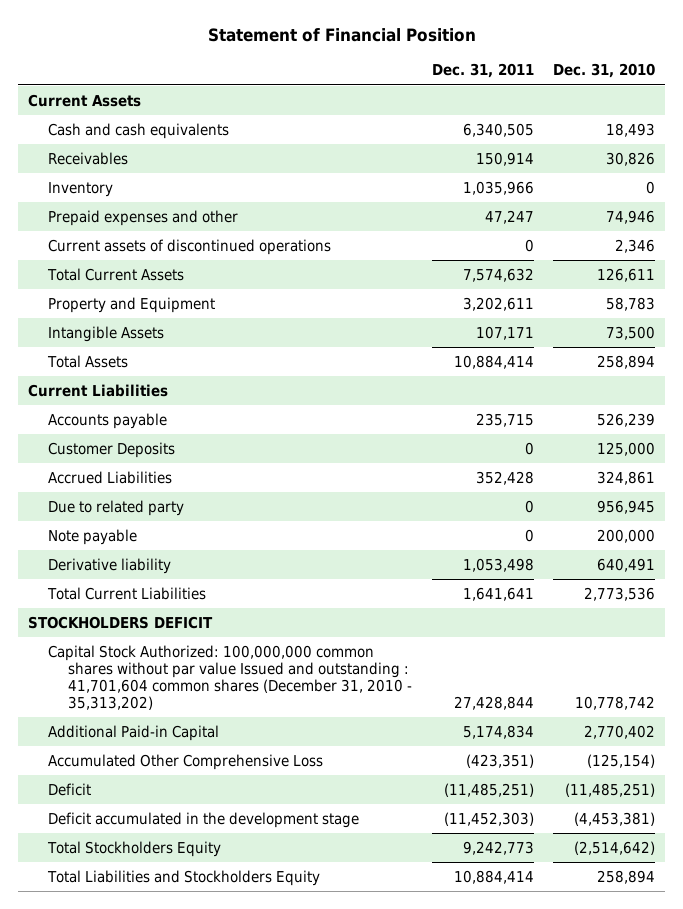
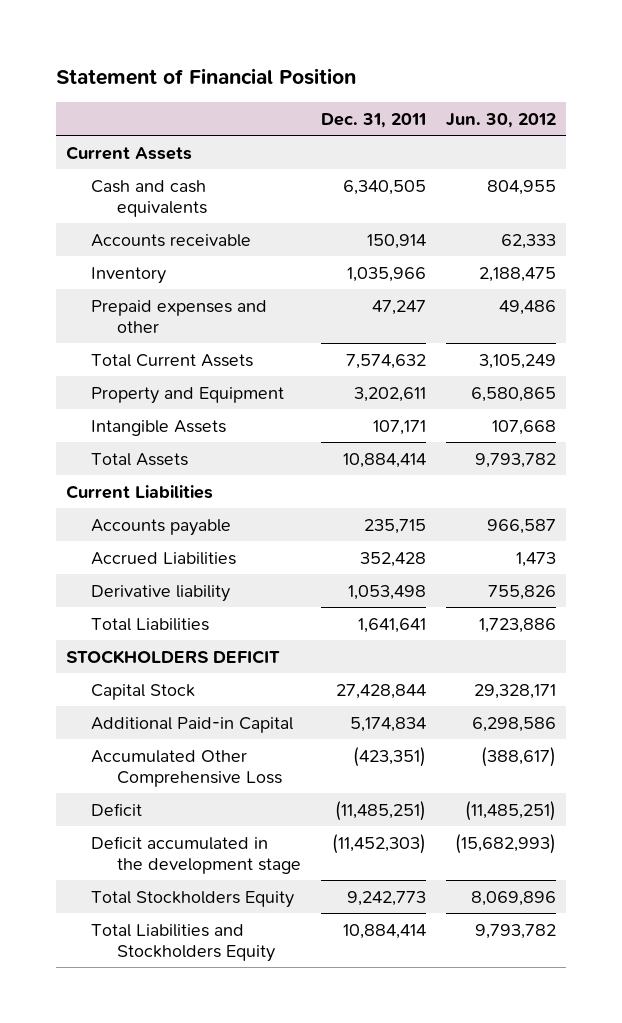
[553,63,656,79] Dec. 31, 2010 -> none
none -> [445,112,556,128] Jun. 30, 2012
[47,151,128,165] Receivables -> [91,233,252,247] Accounts receivable
[47,238,331,255] Current assets of discontinued operations -> none
[47,441,175,458] Customer Deposits -> none
[47,499,184,516] Due to related party -> none
[47,528,137,545] Note payable -> none
[46,586,206,600] Total Current Liabilities -> [91,617,210,631] Total Liabilities
[47,644,412,711] Capital Stock Authorized: 100,000,000 common shares without par value Issued and outstanding : 41,701,604 common shares (December 31, 2010 - 35,313,202) -> [91,683,196,700] Capital Stock

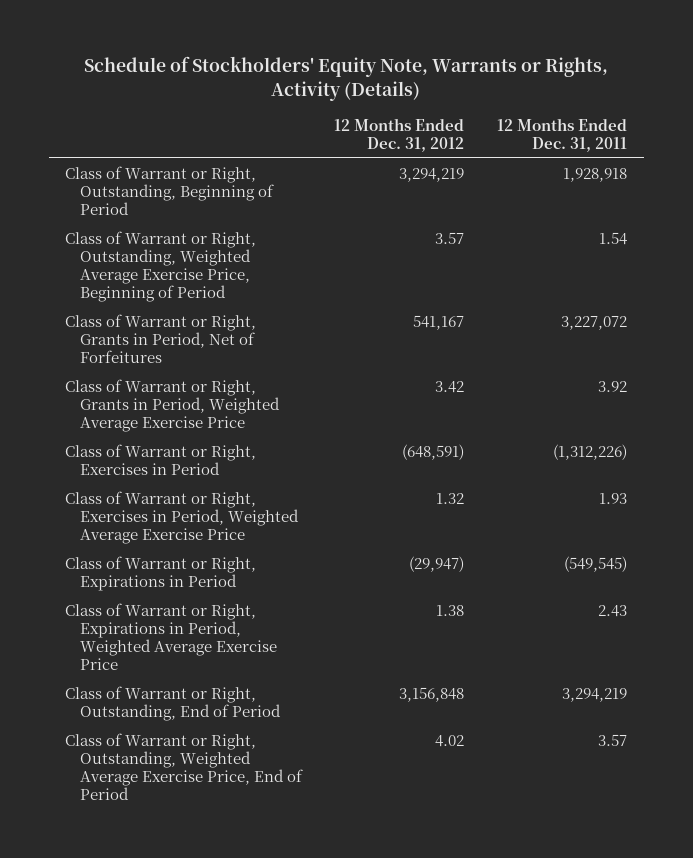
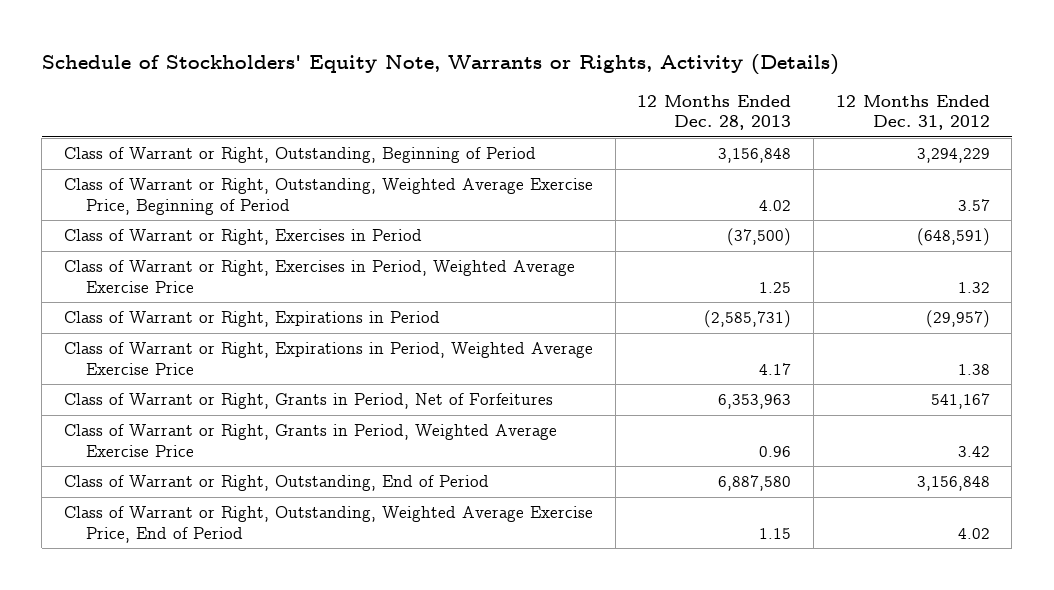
[497,117,628,152] 12 Months Ended Dec. 31, 2011 -> none
none -> [637,95,792,131] 12 Months Ended Dec. 28, 2013
[399,168,465,183] 3,294,219 -> [916,148,990,164] 3,294,229
[409,556,465,573] (29,947) -> [925,310,990,329] (29,957)
[65,314,257,364] Class of Warrant or Right, Grants in Period, Net of Forfeitures -> [64,393,554,410] Class of Warrant or Right, Grants in Period, Net of Forfeitures
[65,379,280,433] Class of Warrant or Right, Grants in Period, Weighted Average Exercise Price -> [64,424,558,457] Class of Warrant or Right, Grants in Period, Weighted Average Exercise Price

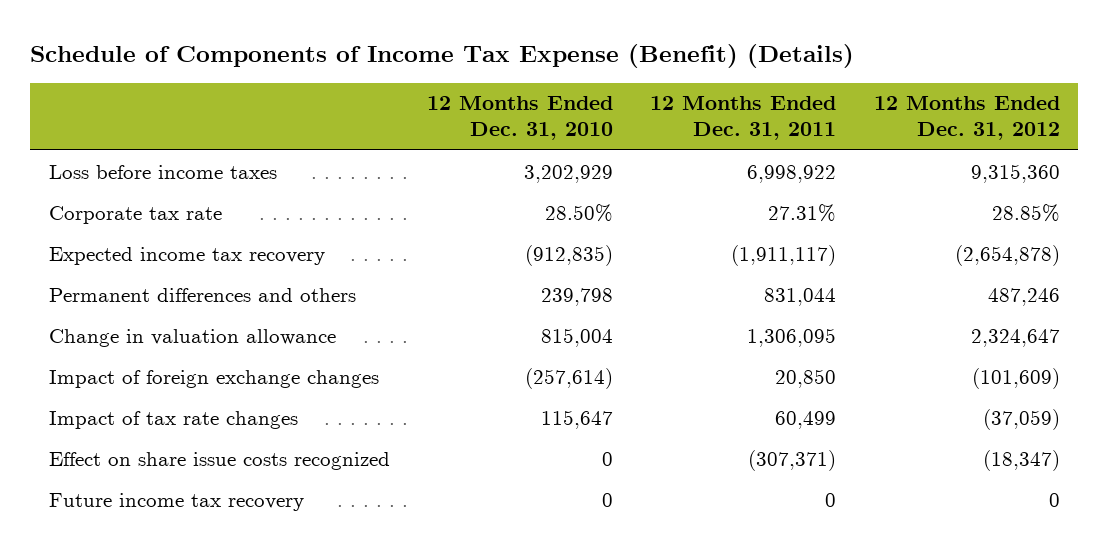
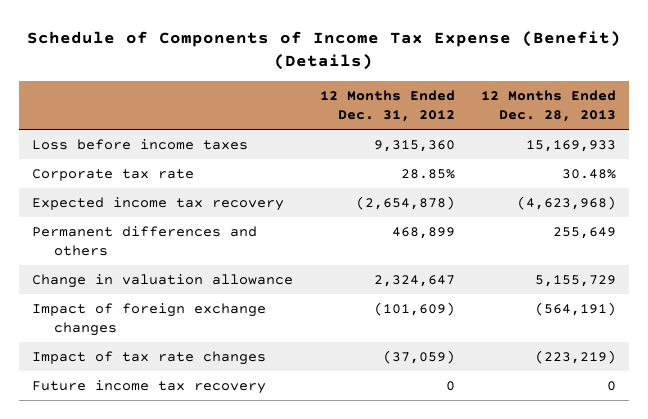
[427,96,614,141] 12 Months Ended Dec. 31, 2010 -> none
[650,96,837,141] 12 Months Ended Dec. 31, 2011 -> none
none -> [480,90,616,123] 12 Months Ended Dec. 28, 2013
[987,287,1060,306] 487,246 -> [391,226,455,239] 468,899
[48,451,390,470] Effect on share issue costs recognized -> none

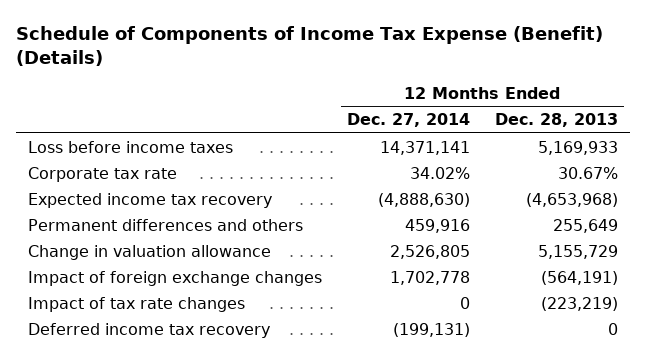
[319,90,455,123] 12 Months Ended Dec. 31, 2012 -> none
none -> [346,113,470,128] Dec. 27, 2014
[525,139,616,152] 15,169,933 -> [537,140,618,155] 5,169,933
[561,168,616,179] 30.48% -> [557,166,618,179] 30.67%
[516,195,616,210] (4,623,968) -> [525,192,618,207] (4,653,968)
[32,379,267,394] Future income tax recovery -> [28,322,271,338] Deferred income tax recovery

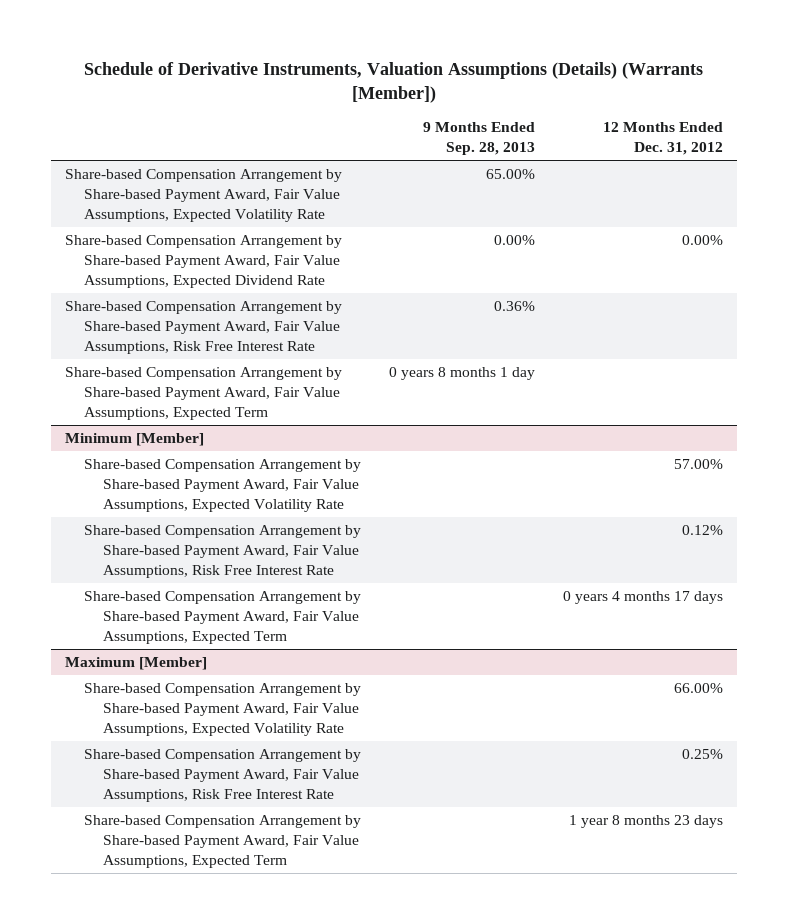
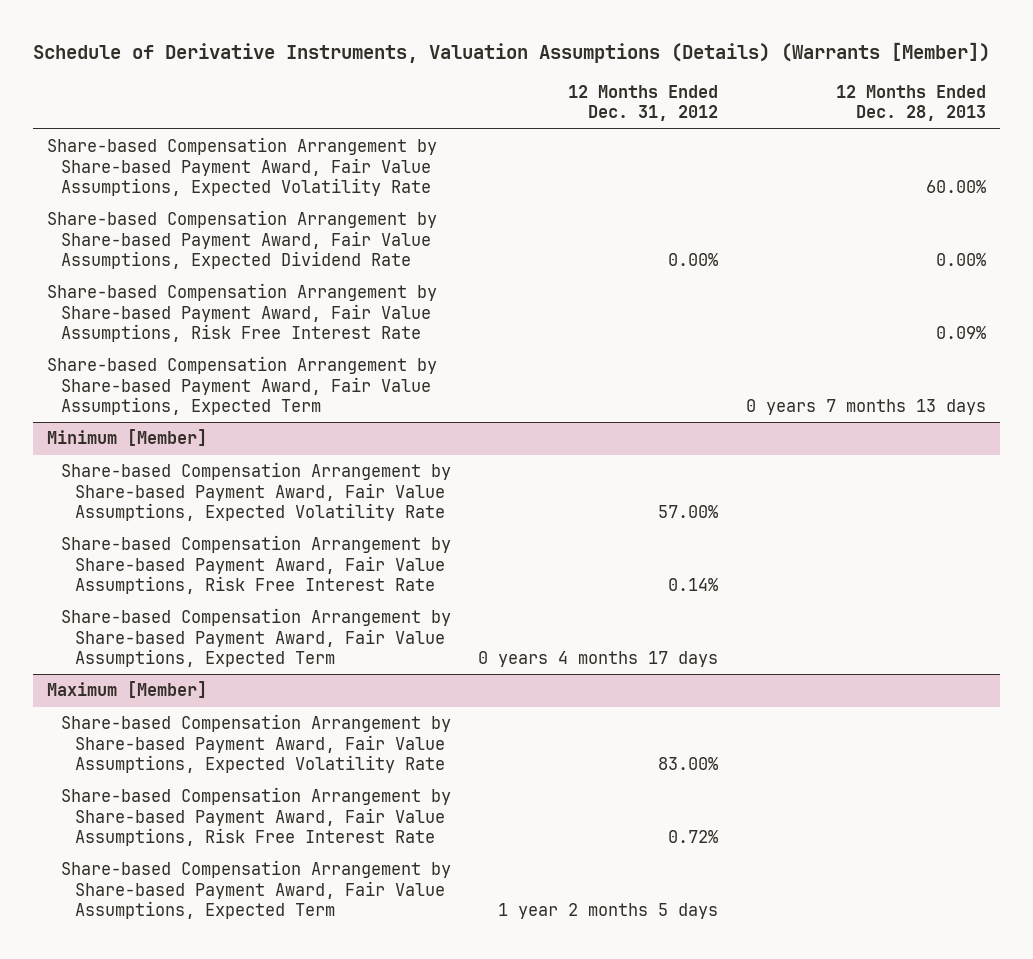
[422,122,535,156] 9 Months Ended Sep. 28, 2013 -> none
none -> [836,84,987,122] 12 Months Ended Dec. 28, 2013
[681,525,723,536] 0.12% -> [668,578,719,592] 0.14%
[673,683,723,694] 66.00% -> [658,757,719,771] 83.00%
[681,749,723,760] 0.25% -> [668,830,719,844] 0.72%
[568,815,723,829] 1 year 8 months 23 days -> [498,903,719,920] 1 year 2 months 5 days

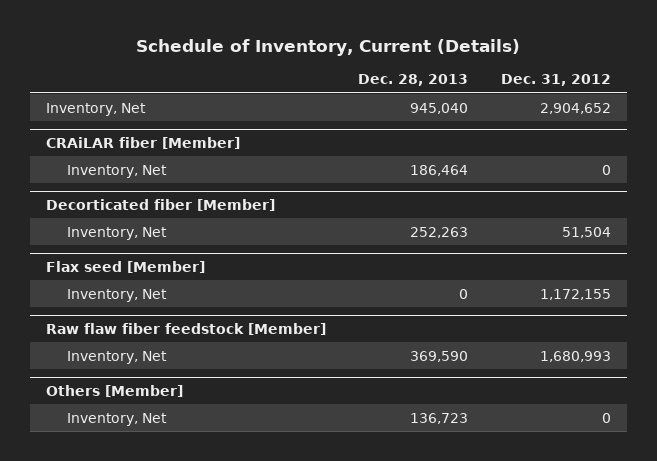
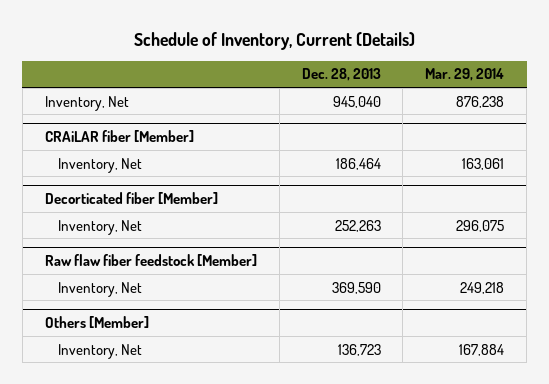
[500,74,611,87] Dec. 31, 2012 -> none
none -> [425,68,505,82] Mar. 29, 2014
[45,261,205,274] Flax seed [Member] -> none
[67,288,168,302] Inventory, Net -> none

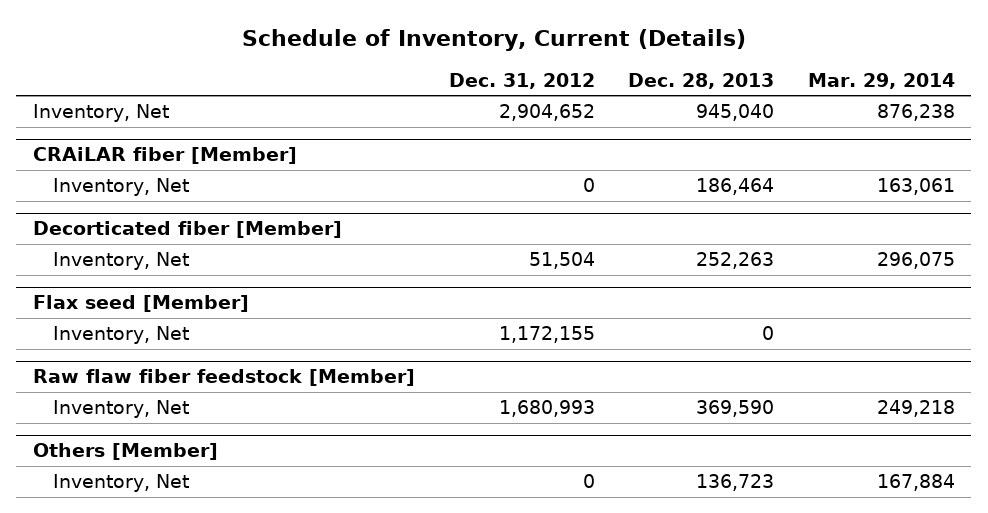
none -> [448,72,595,89] Dec. 31, 2012
none -> [33,295,250,313] Flax seed [Member]
none -> [53,326,190,345] Inventory, Net

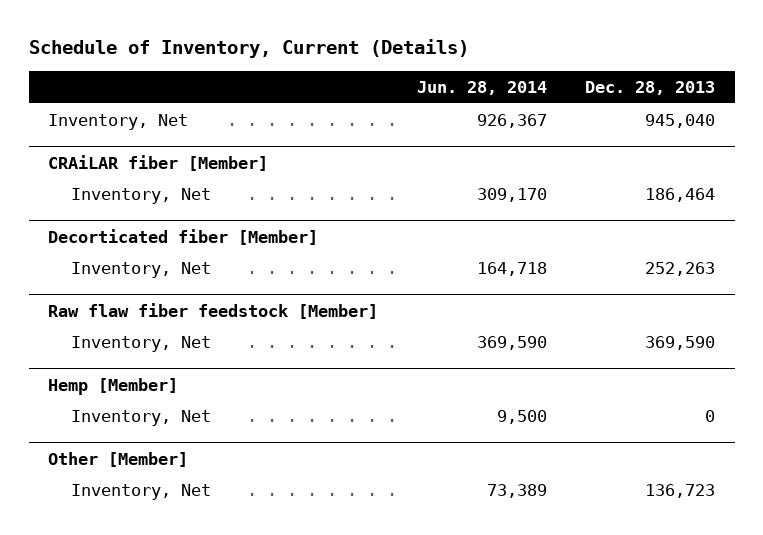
[448,72,595,89] Dec. 31, 2012 -> none
[807,72,955,89] Mar. 29, 2014 -> none
none -> [416,81,547,96] Jun. 28, 2014
[33,295,250,313] Flax seed [Member] -> none
[53,326,190,345] Inventory, Net -> none
none -> [47,377,178,395] Hemp [Member]
none -> [70,409,211,426] Inventory, Net
[33,443,219,461] Others [Member] -> [47,451,188,467] Other [Member]

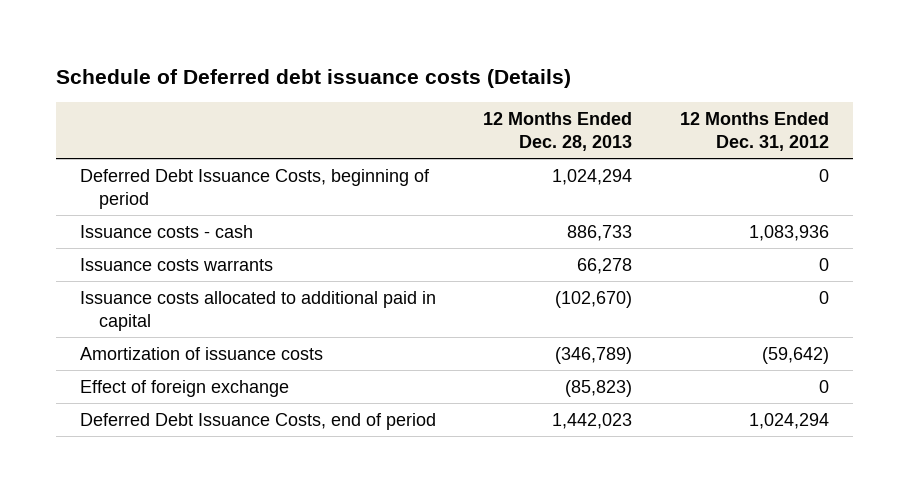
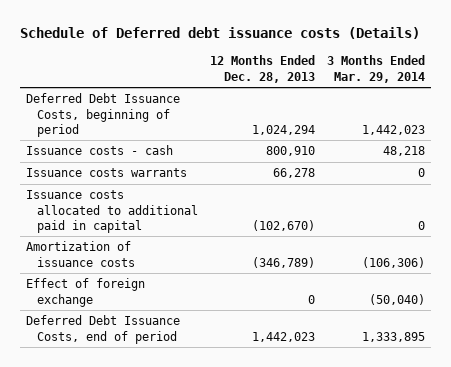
[679,112,829,151] 12 Months Ended Dec. 31, 2012 -> none
none -> [326,55,425,83] 3 Months Ended Mar. 29, 2014
[567,224,633,241] 886,733 -> [265,146,315,157] 800,910
[565,379,633,397] (85,823) -> [307,294,315,304] 0

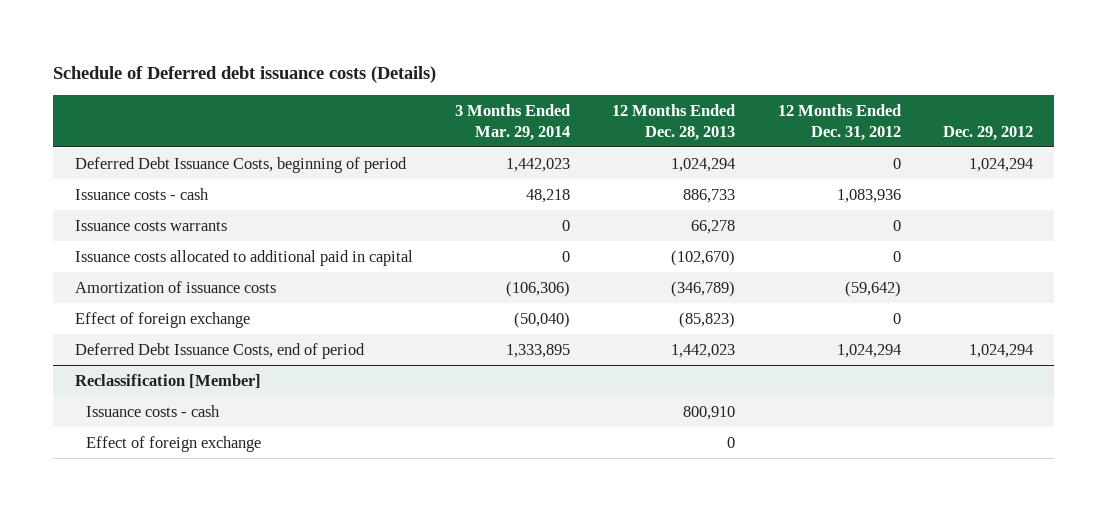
none -> [777,103,901,141] 12 Months Ended Dec. 31, 2012
none -> [942,125,1033,141] Dec. 29, 2012
[265,146,315,157] 800,910 -> [683,188,736,203] 886,733
[307,294,315,304] 0 -> [679,311,736,328] (85,823)
none -> [74,373,261,388] Reclassification [Member]
none -> [86,404,221,417] Issuance costs - cash
none -> [86,435,262,452] Effect of foreign exchange

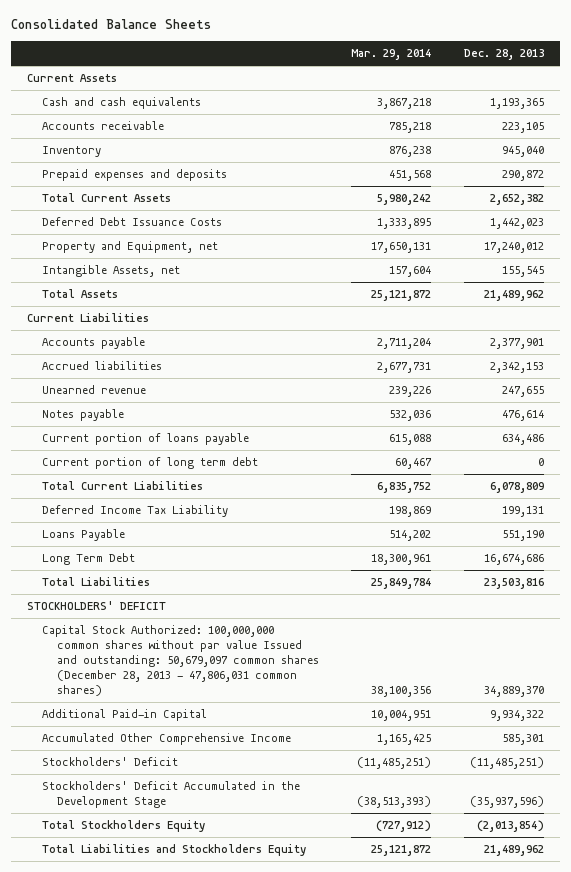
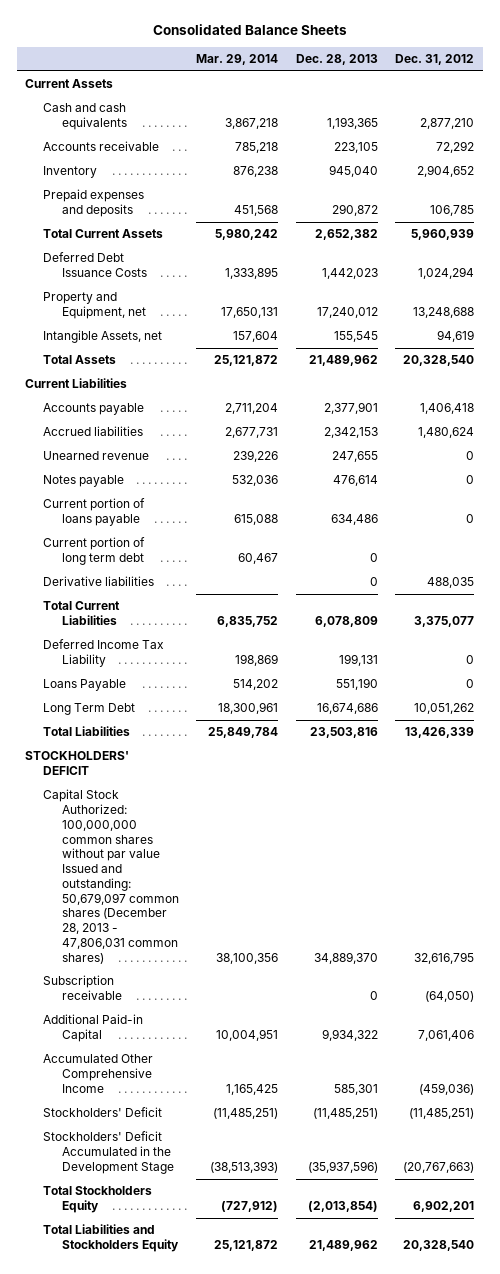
none -> [395,54,475,66] Dec. 31, 2012
none -> [43,576,155,587] Derivative liabilities
none -> [43,975,122,1001] Subscription receivable

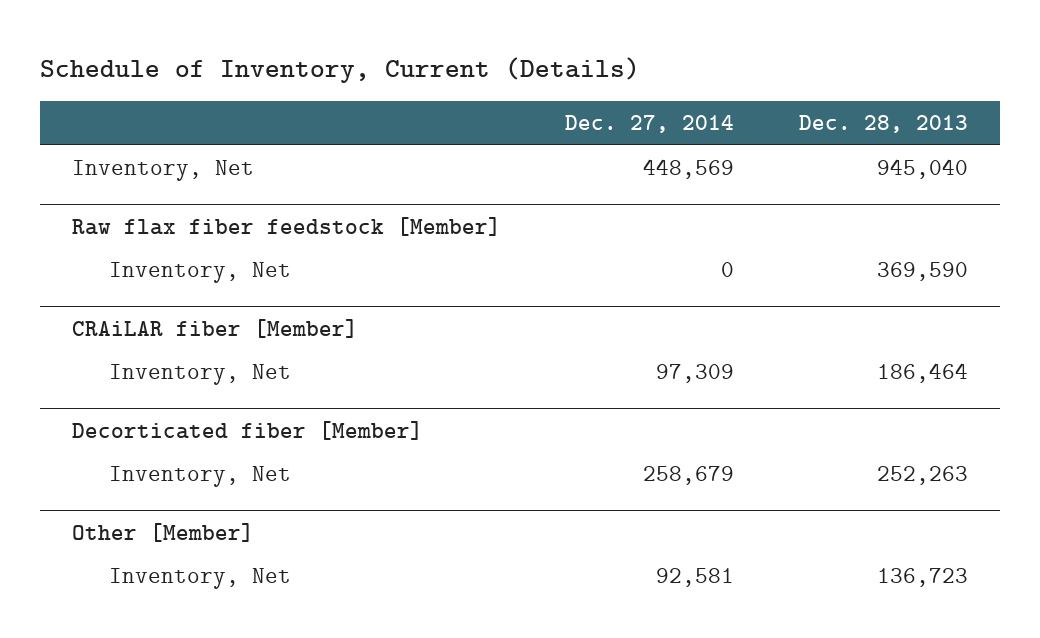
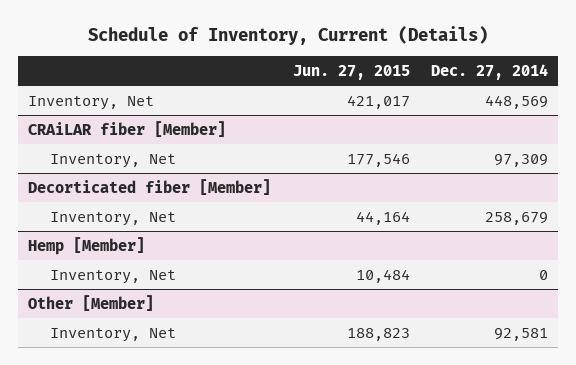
[798,114,968,133] Dec. 28, 2013 -> none
none -> [292,64,410,80] Jun. 27, 2015
[72,216,502,236] Raw flax fiber feedstock [Member] -> none
[108,262,291,284] Inventory, Net -> none
none -> [28,236,146,255] Hemp [Member]
none -> [49,269,176,284] Inventory, Net

